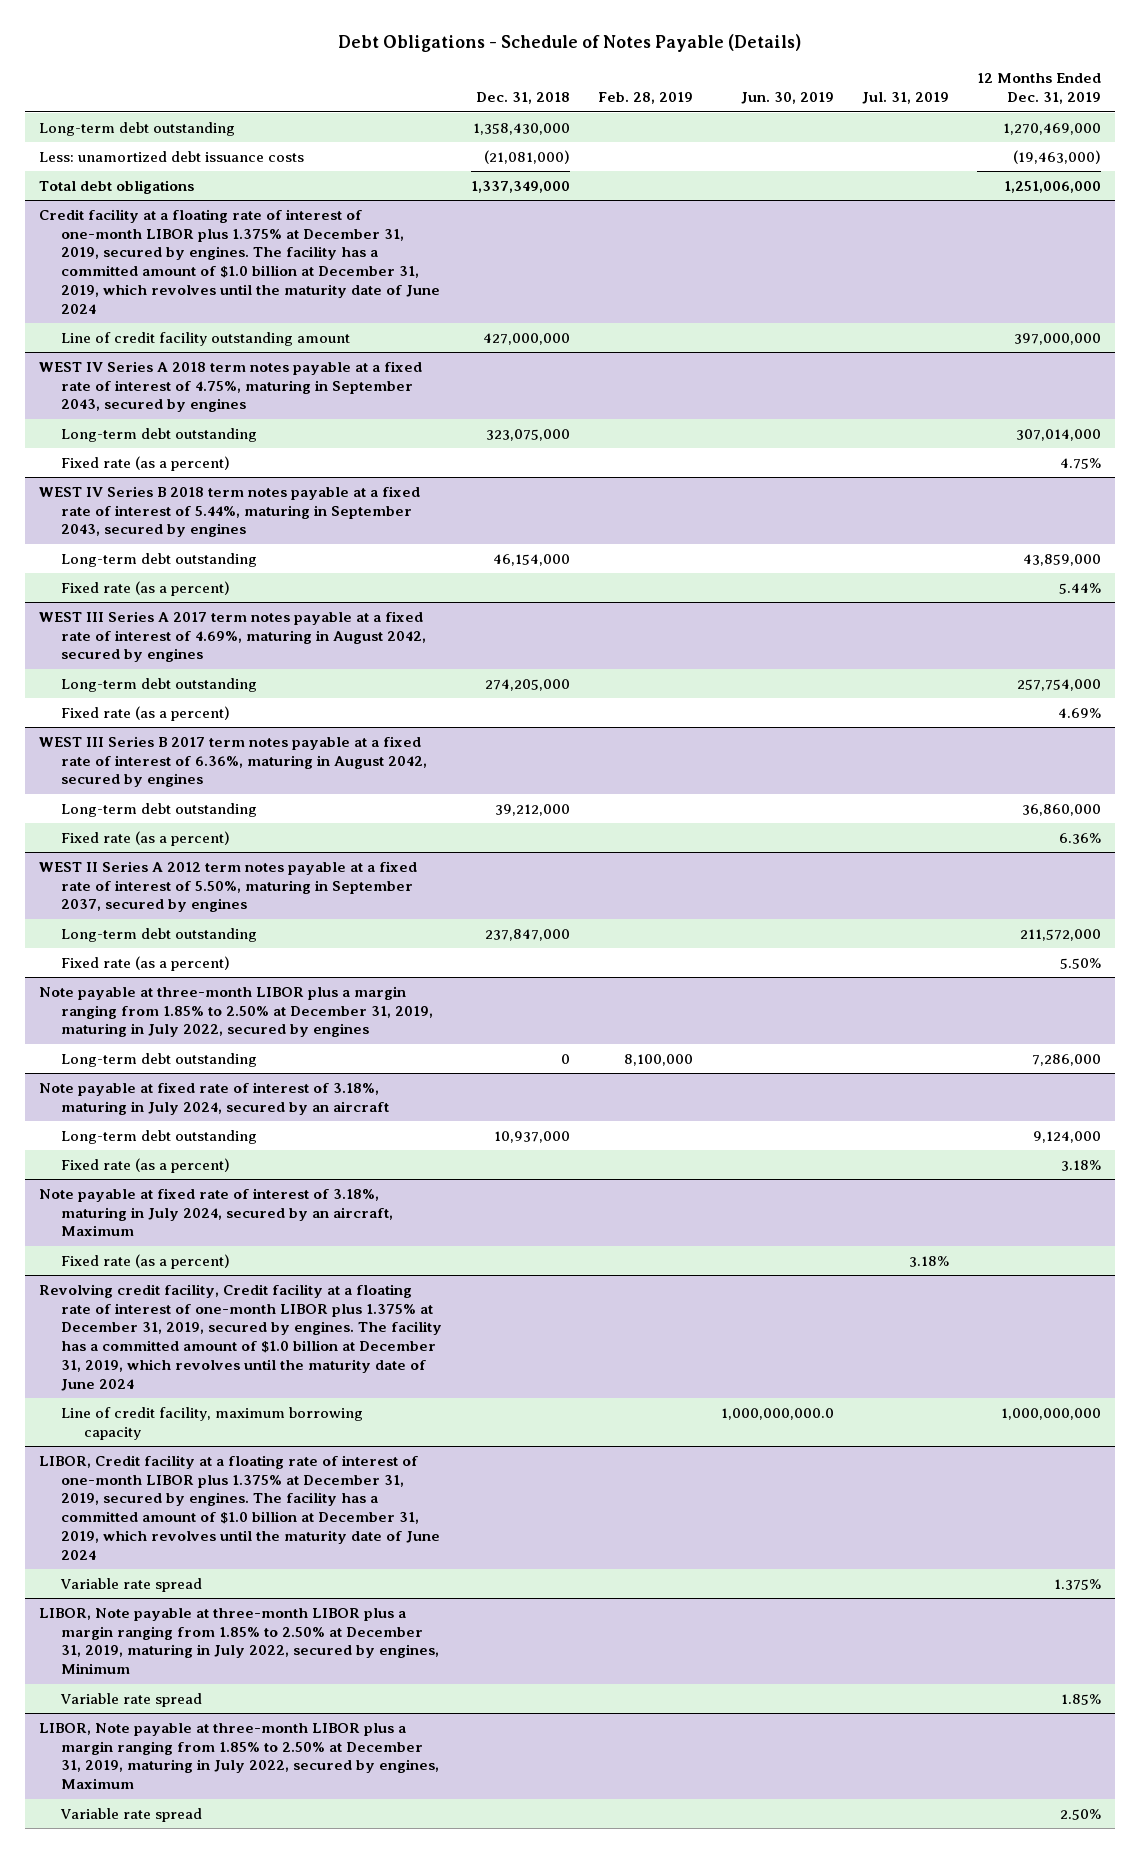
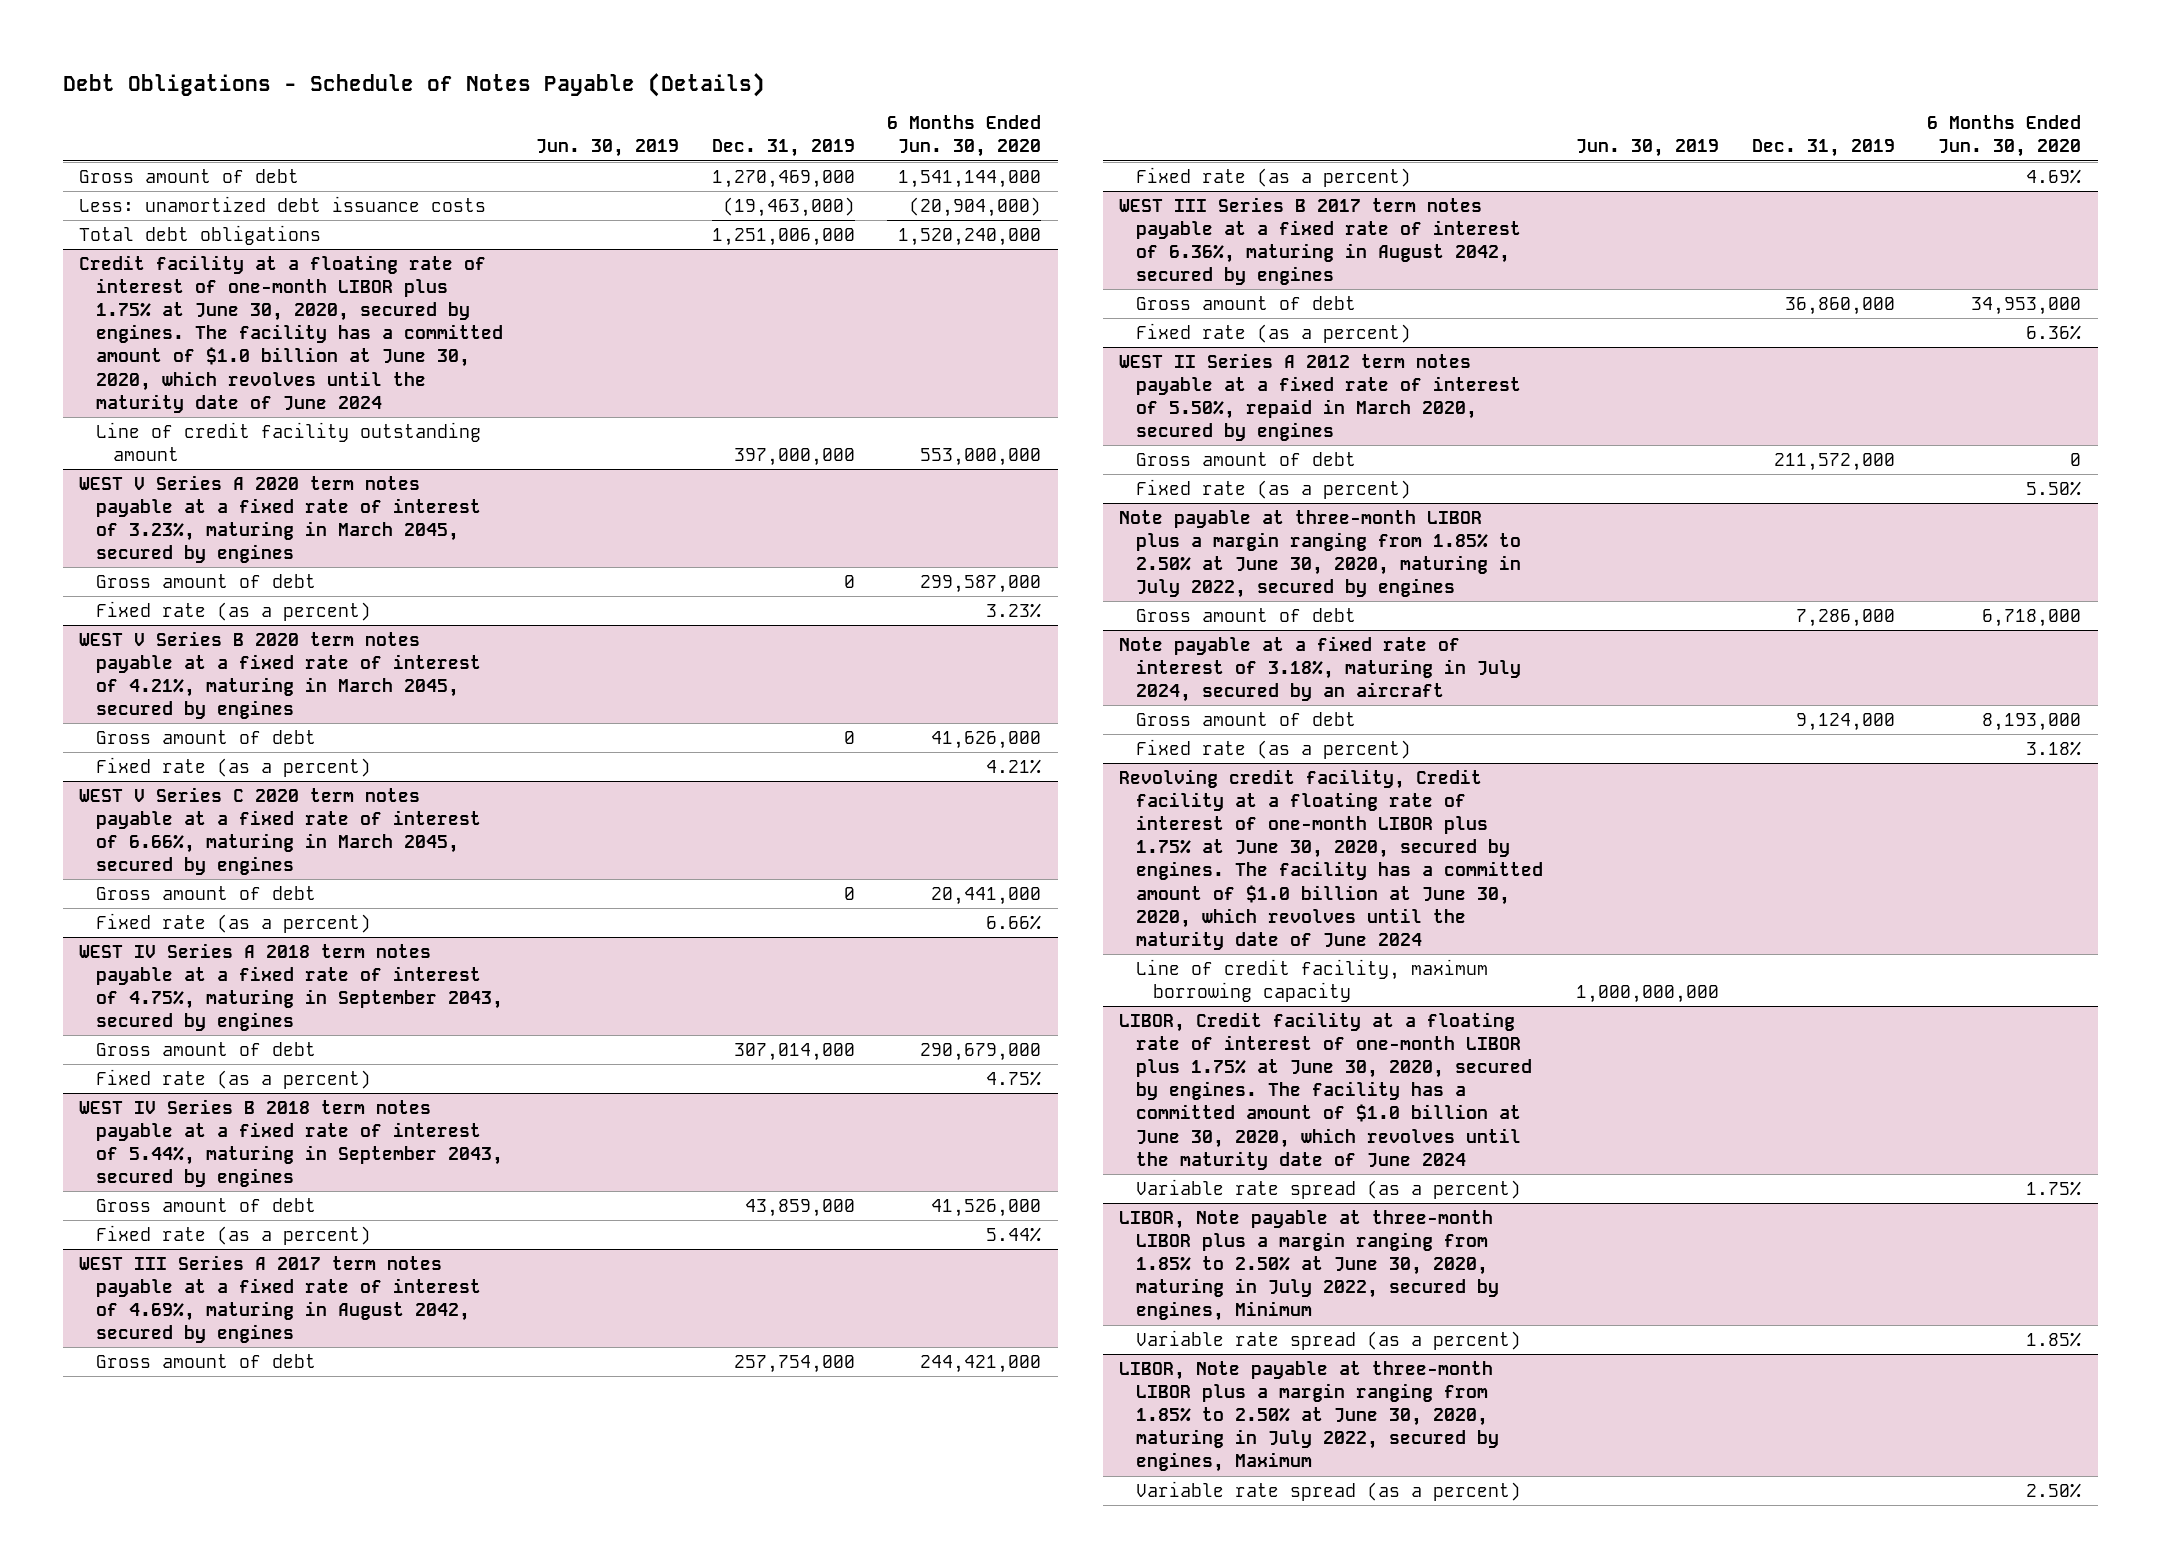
[475,92,570,105] Dec. 31, 2018 -> none
[597,92,693,105] Feb. 28, 2019 -> none
[861,92,949,105] Jul. 31, 2019 -> none
[976,73,1101,105] 12 Months Ended Dec. 31, 2019 -> none
none -> [711,139,855,158] Dec. 31, 2019
none -> [887,115,1042,158] 6 Months Ended Jun. 30, 2020
[38,121,235,136] Long-term debt outstanding -> [78,168,299,183] Gross amount of debt
[38,208,441,314] Credit facility at a floating rate of interest of one-month LIBOR plus 1.375% at December 31, 2019, secured by engines. The facility has a committed amount of $1.0 billion at December 31, 2019, which revolves until the maturity date of June 2024 -> [78,254,503,413] Credit facility at a floating rate of interest of one-month LIBOR plus 1.75% at June 30, 2020, secured by engines. The facility has a committed amount of $1.0 billion at June 30, 2020, which revolves until the maturity date of June 2024
none -> [78,474,481,564] WEST V Series A 2020 term notes payable at a fixed rate of interest of 3.23%, maturing in March 2045, secured by engines
none -> [95,573,316,588] Gross amount of debt
none -> [95,600,371,621] Fixed rate (as a percent)
none -> [78,630,481,720] WEST V Series B 2020 term notes payable at a fixed rate of interest of 4.21%, maturing in March 2045, secured by engines
none -> [95,729,316,744] Gross amount of debt
none -> [95,756,371,777] Fixed rate (as a percent)
none -> [78,786,481,876] WEST V Series C 2020 term notes payable at a fixed rate of interest of 6.66%, maturing in March 2045, secured by engines
none -> [95,885,316,900] Gross amount of debt
none -> [95,912,371,933] Fixed rate (as a percent)
[61,427,258,442] Long-term debt outstanding -> [95,1041,316,1056] Gross amount of debt
[61,552,258,567] Long-term debt outstanding -> [95,1197,316,1212] Gross amount of debt
[61,677,258,692] Long-term debt outstanding -> [95,1353,316,1368] Gross amount of debt
[61,802,258,817] Long-term debt outstanding -> [1136,295,1357,310] Gross amount of debt
[38,860,417,913] WEST II Series A 2012 term notes payable at a fixed rate of interest of 5.50%, maturing in September 2037, secured by engines -> [1119,352,1522,442] WEST II Series A 2012 term notes payable at a fixed rate of interest of 5.50%, repaid in March 2020, secured by engines
[61,927,258,942] Long-term debt outstanding -> [1136,451,1357,466] Gross amount of debt
[38,985,434,1038] Note payable at three-month LIBOR plus a margin ranging from 1.85% to 2.50% at December 31, 2019, maturing in July 2022, secured by engines -> [1119,509,1522,599] Note payable at three-month LIBOR plus a margin ranging from 1.85% to 2.50% at June 30, 2020, maturing in July 2022, secured by engines
[61,1052,258,1067] Long-term debt outstanding -> [1136,607,1357,622] Gross amount of debt
[38,1081,390,1115] Note payable at fixed rate of interest of 3.18%, maturing in July 2024, secured by an aircraft -> [1119,635,1522,703] Note payable at a fixed rate of interest of 3.18%, maturing in July 2024, secured by an aircraft
[61,1129,258,1144] Long-term debt outstanding -> [1136,711,1357,726] Gross amount of debt
[38,1187,394,1237] Note payable at fixed rate of interest of 3.18%, maturing in July 2024, secured by an aircraft, Maximum -> none
[61,1253,231,1269] Fixed rate (as a percent) -> none
[38,1283,443,1391] Revolving credit facility, Credit facility at a floating rate of interest of one-month LIBOR plus 1.375% at December 31, 2019, secured by engines. The facility has a committed amount of $1.0 billion at December 31, 2019, which revolves until the maturity date of June 2024 -> [1119,768,1544,951] Revolving credit facility, Credit facility at a floating rate of interest of one-month LIBOR plus 1.75% at June 30, 2020, secured by engines. The facility has a committed amount of $1.0 billion at June 30, 2020, which revolves until the maturity date of June 2024
[720,1407,834,1420] 1,000,000,000.0 -> [1575,984,1719,1003] 1,000,000,000
[38,1454,441,1560] LIBOR, Credit facility at a floating rate of interest of one-month LIBOR plus 1.375% at December 31, 2019, secured by engines. The facility has a committed amount of $1.0 billion at December 31, 2019, which revolves until the maturity date of June 2024 -> [1119,1011,1533,1170] LIBOR, Credit facility at a floating rate of interest of one-month LIBOR plus 1.75% at June 30, 2020, secured by engines. The facility has a committed amount of $1.0 billion at June 30, 2020, which revolves until the maturity date of June 2024
[60,1577,203,1592] Variable rate spread -> [1136,1178,1522,1199] Variable rate spread (as a percent)
[38,1607,440,1675] LIBOR, Note payable at three-month LIBOR plus a margin ranging from 1.85% to 2.50% at December 31, 2019, maturing in July 2022, secured by engines, Minimum -> [1119,1209,1500,1322] LIBOR, Note payable at three-month LIBOR plus a margin ranging from 1.85% to 2.50% at June 30, 2020, maturing in July 2022, secured by engines, Minimum
[60,1692,203,1707] Variable rate spread -> [1136,1329,1522,1350] Variable rate spread (as a percent)
[38,1722,440,1790] LIBOR, Note payable at three-month LIBOR plus a margin ranging from 1.85% to 2.50% at December 31, 2019, maturing in July 2022, secured by engines, Maximum -> [1119,1360,1500,1473] LIBOR, Note payable at three-month LIBOR plus a margin ranging from 1.85% to 2.50% at June 30, 2020, maturing in July 2022, secured by engines, Maximum
[60,1807,203,1822] Variable rate spread -> [1136,1480,1522,1501] Variable rate spread (as a percent)

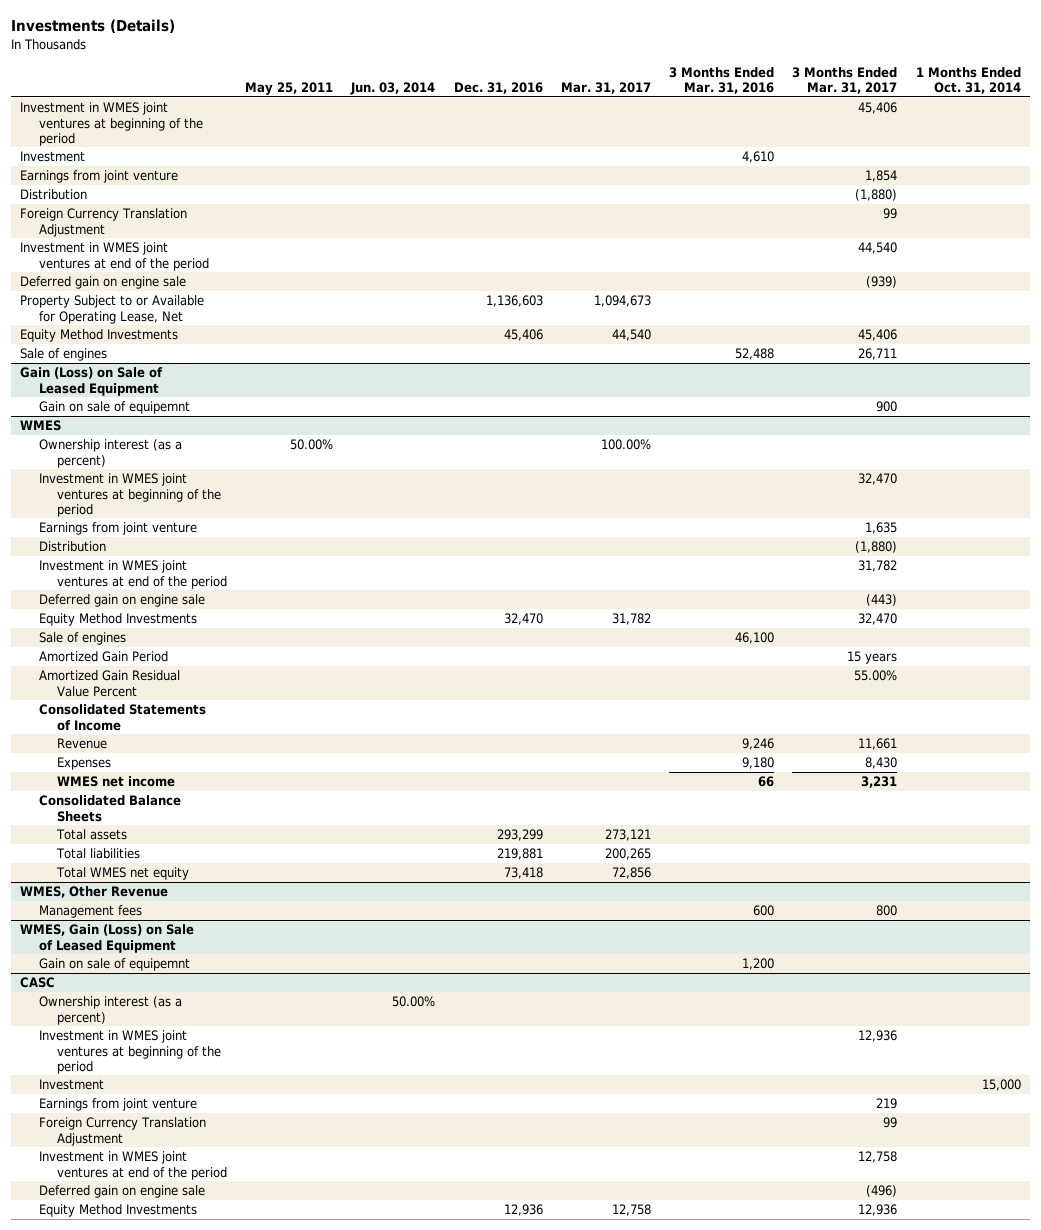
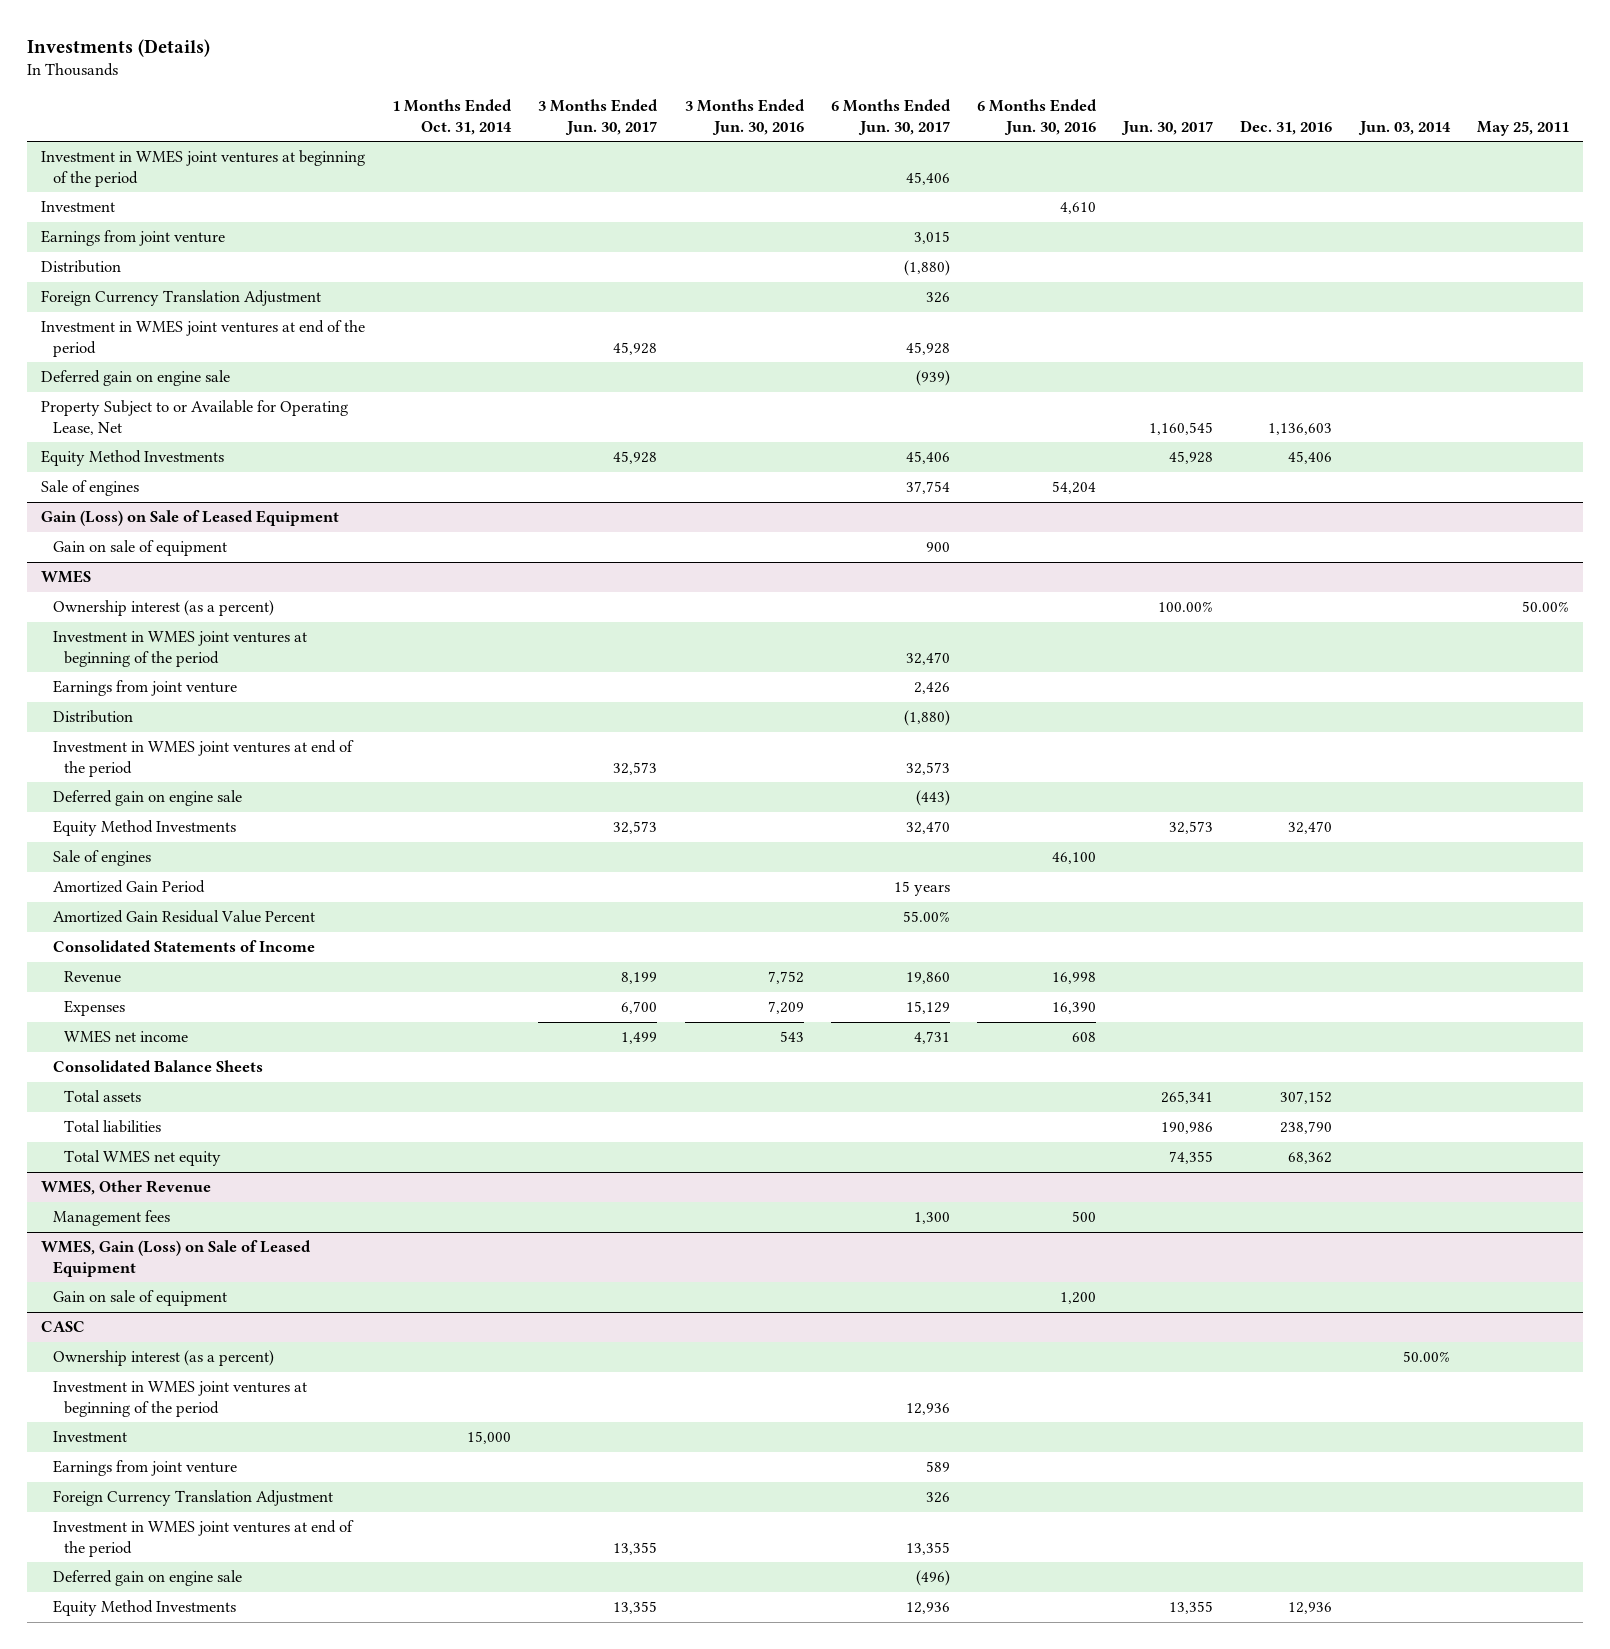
[560,81,651,94] Mar. 31, 2017 -> none
[669,66,775,94] 3 Months Ended Mar. 31, 2016 -> none
[792,66,898,94] 3 Months Ended Mar. 31, 2017 -> none
none -> [538,99,659,135] 3 Months Ended Jun. 30, 2017
none -> [684,99,805,135] 3 Months Ended Jun. 30, 2016
none -> [830,99,951,135] 6 Months Ended Jun. 30, 2017
none -> [977,99,1098,135] 6 Months Ended Jun. 30, 2016
none -> [1121,120,1214,135] Jun. 30, 2017
[38,401,190,415] Gain on sale of equipemnt -> [52,540,227,557] Gain on sale of equipment
[496,829,543,842] 293,299 -> [1280,1091,1333,1105] 307,152
[496,848,543,861] 219,881 -> [1280,1121,1333,1135] 238,790
[503,867,543,880] 73,418 -> [1288,1152,1333,1165] 68,362
[38,958,190,972] Gain on sale of equipemnt -> [52,1290,227,1307] Gain on sale of equipment

